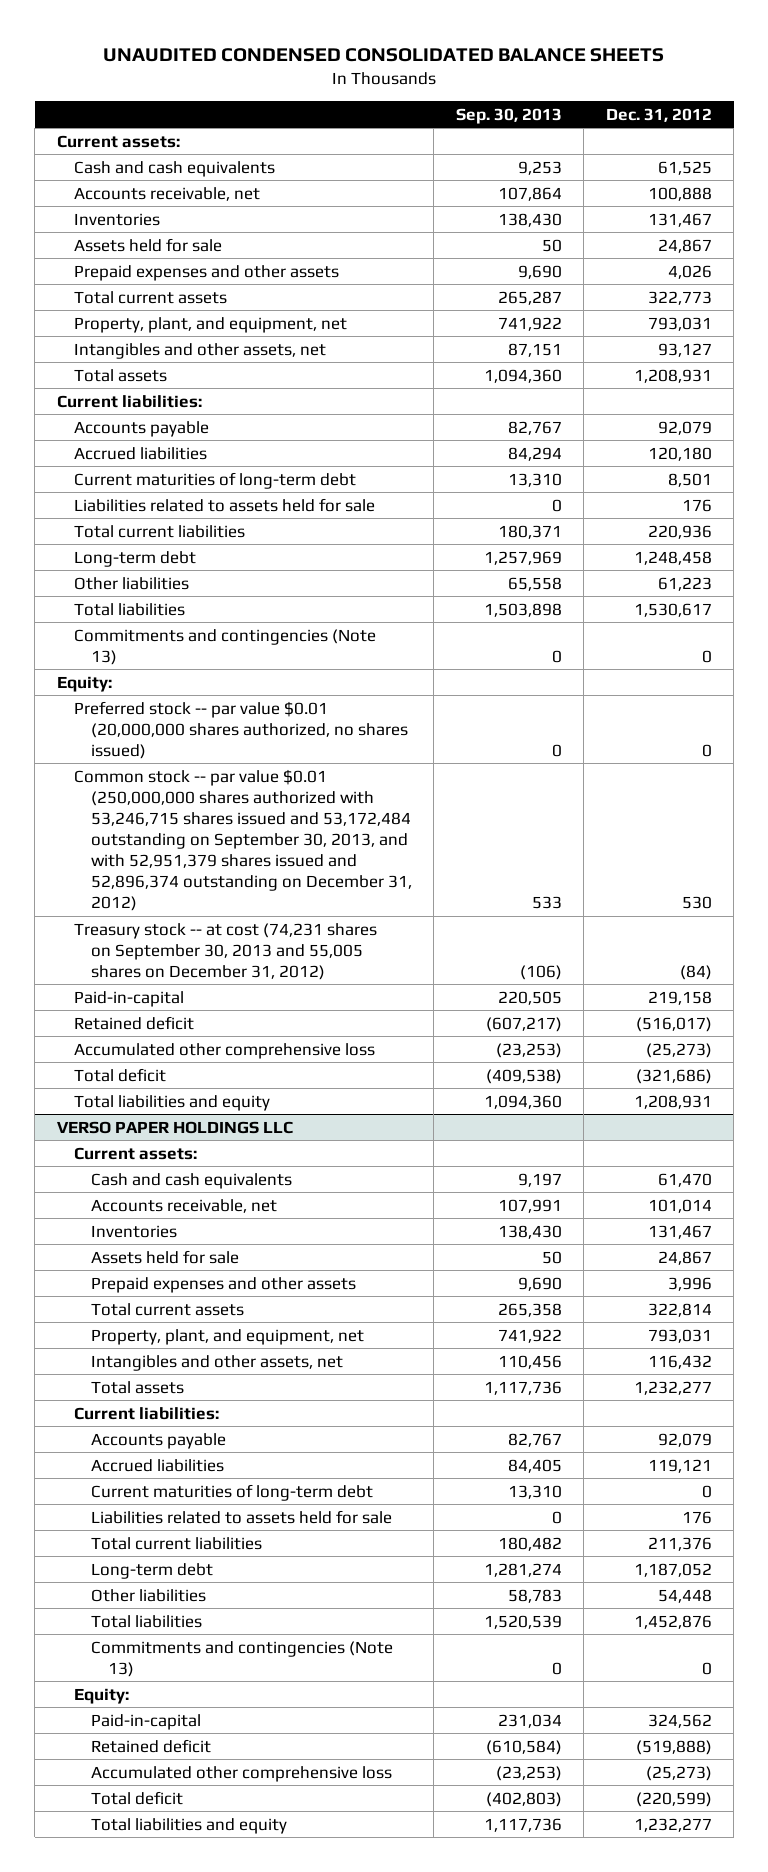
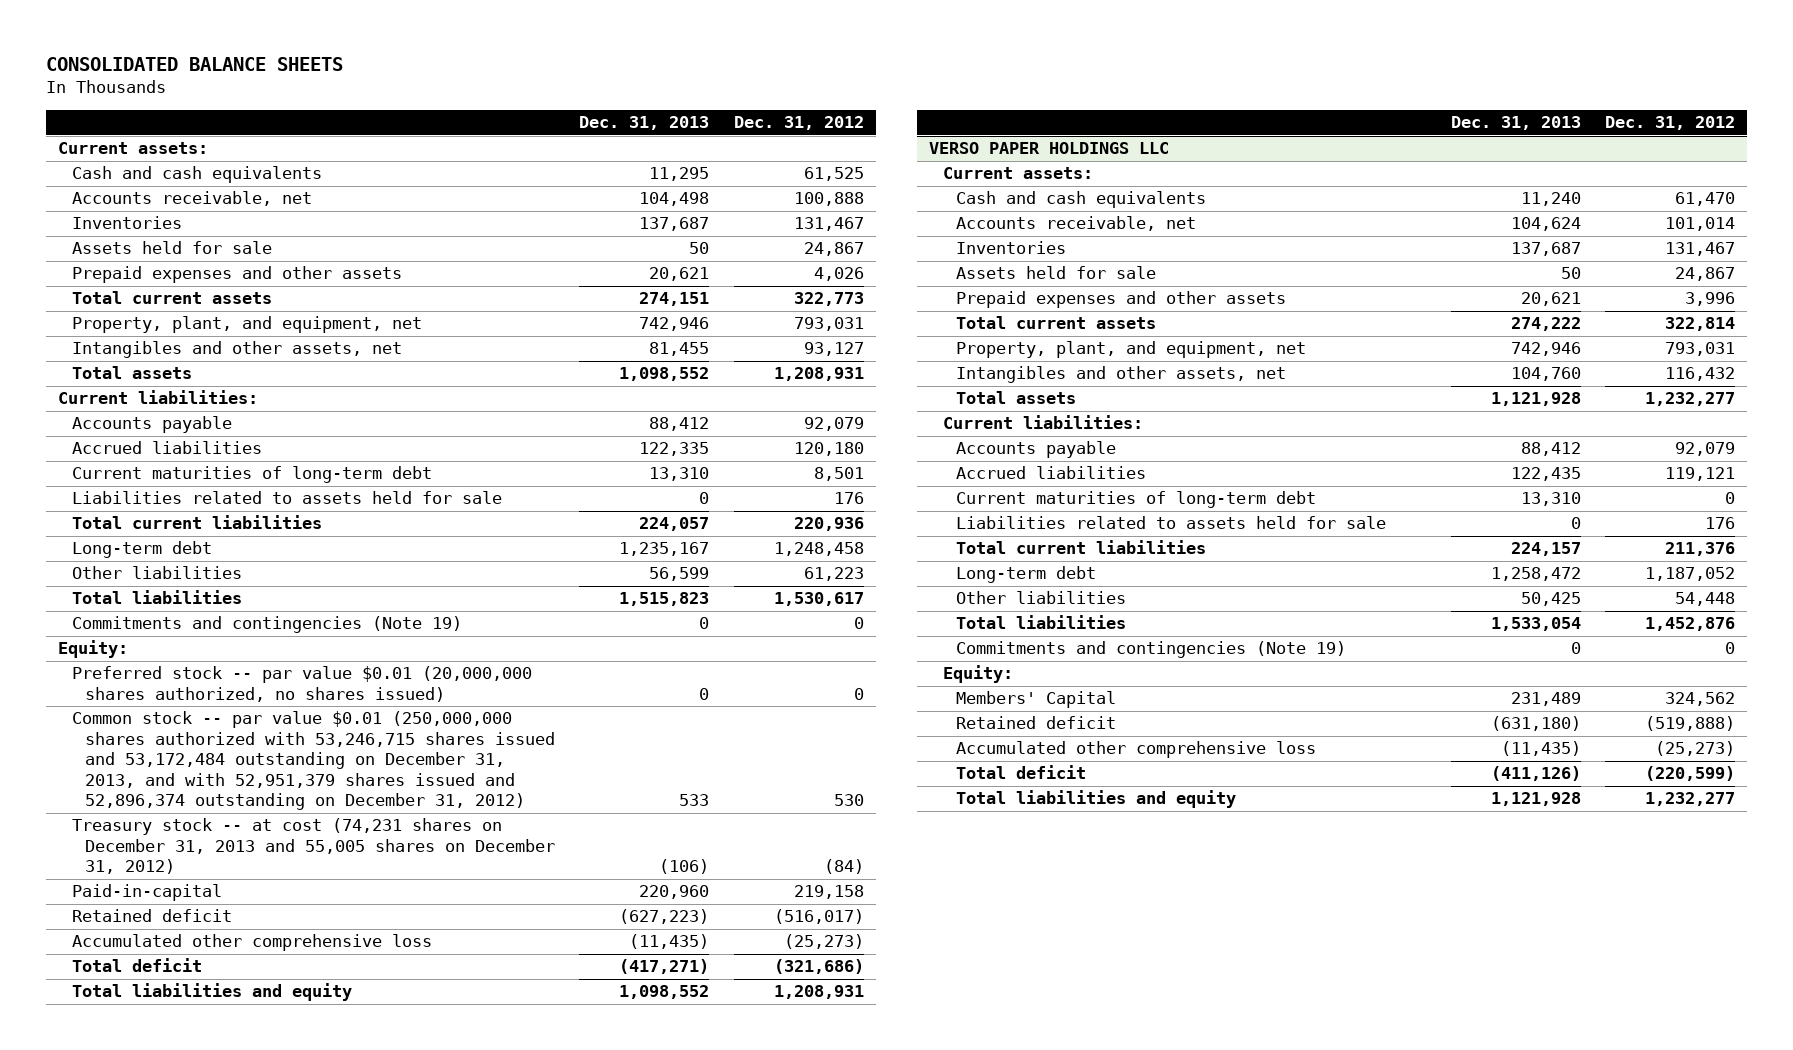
[103,48,665,63] UNAUDITED CONDENSED CONSOLIDATED BALANCE SHEETS -> [45,57,343,72] CONSOLIDATED BALANCE SHEETS
[455,107,562,124] Sep. 30, 2013 -> none
none -> [579,116,710,131] Dec. 31, 2013
[73,628,376,665] Commitments and contingencies (Note 13) -> [71,616,462,634] Commitments and contingencies (Note 19)
[73,768,412,912] Common stock -- par value $0.01 (250,000,000 shares authorized with 53,246,715 shares issued and 53,172,484 outstanding on September 30, 2013, and with 52,951,379 shares issued and 52,896,374 outstanding on December 31, 2012) -> [71,711,556,811] Common stock -- par value $0.01 (250,000,000 shares authorized with 53,246,715 shares issued and 53,172,484 outstanding on December 31, 2013, and with 52,951,379 shares issued and 52,896,374 outstanding on December 31, 2012)
[73,922,377,980] Treasury stock -- at cost (74,231 shares on September 30, 2013 and 55,005 shares on December 31, 2012) -> [71,818,556,875] Treasury stock -- at cost (74,231 shares on December 31, 2013 and 55,005 shares on December 31, 2012)
[90,1640,393,1677] Commitments and contingencies (Note 13) -> [956,641,1347,659] Commitments and contingencies (Note 19)
[90,1713,201,1730] Paid-in-capital -> [956,691,1117,709] Members' Capital

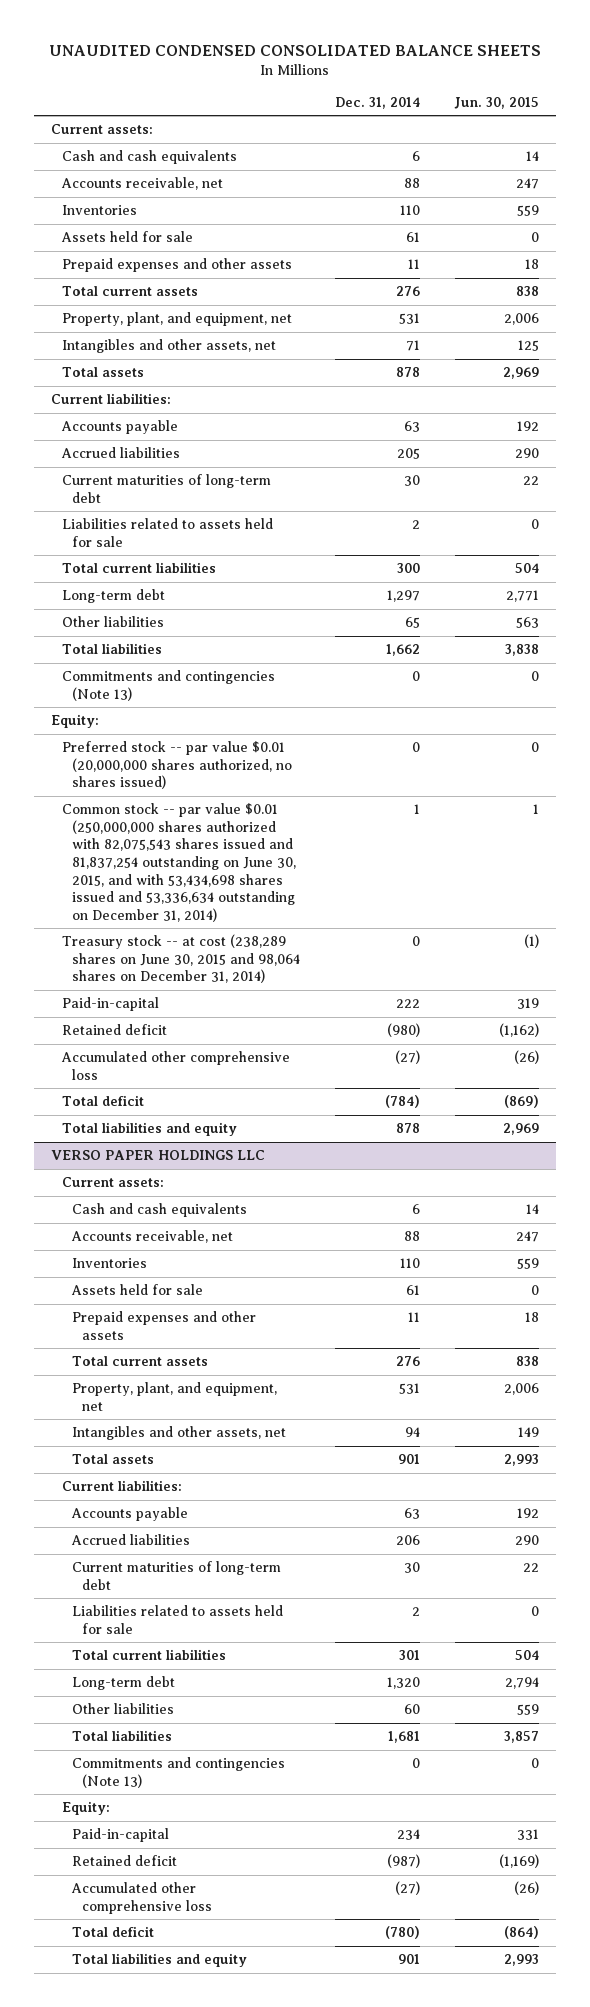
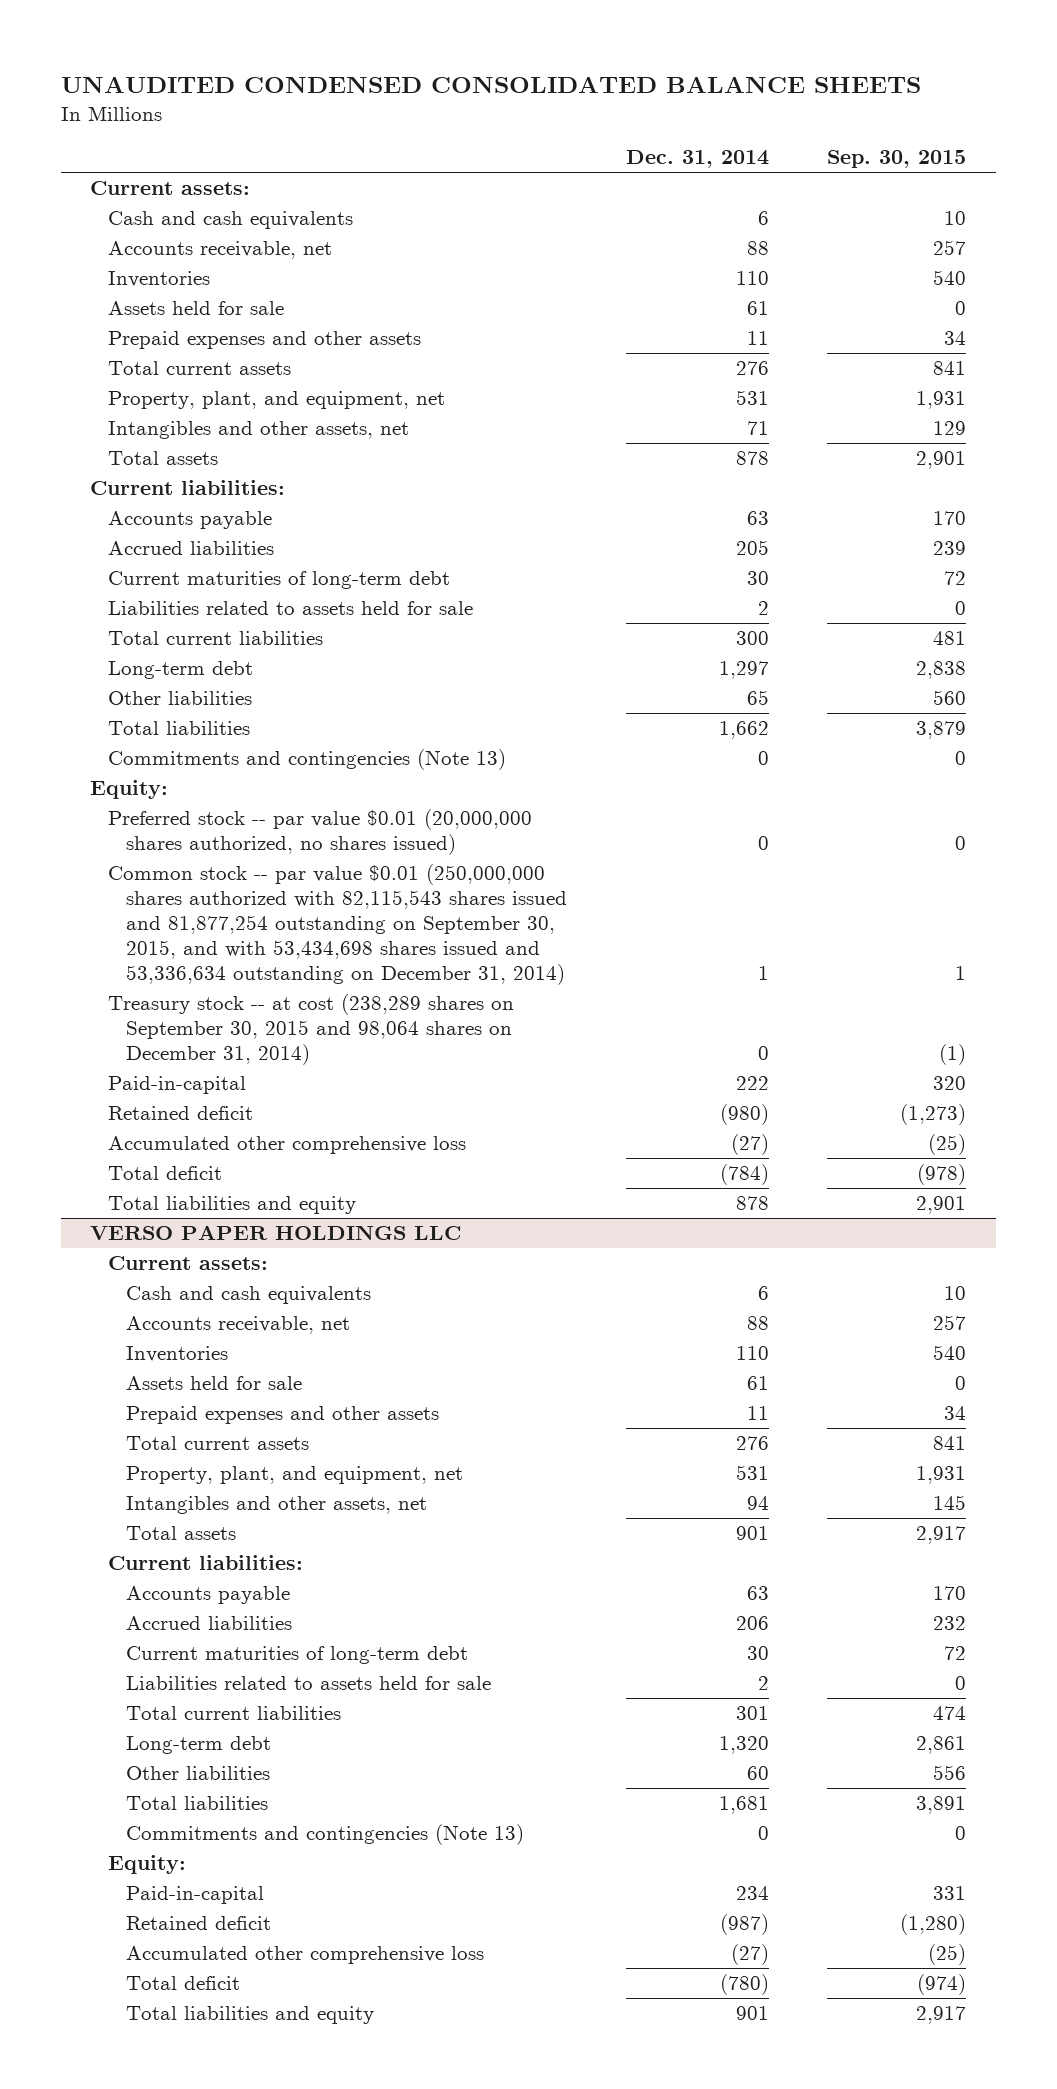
[453,96,539,109] Jun. 30, 2015 -> none
none -> [827,150,967,169] Sep. 30, 2015
[61,803,297,922] Common stock -- par value $0.01 (250,000,000 shares authorized with 82,075,543 shares issued and 81,837,254 outstanding on June 30, 2015, and with 53,434,698 shares issued and 53,336,634 outstanding on December 31, 2014) -> [108,864,567,986] Common stock -- par value $0.01 (250,000,000 shares authorized with 82,115,543 shares issued and 81,877,254 outstanding on September 30, 2015, and with 53,434,698 shares issued and 53,336,634 outstanding on December 31, 2014)
[61,934,301,984] Treasury stock -- at cost (238,289 shares on June 30, 2015 and 98,064 shares on December 31, 2014) -> [108,994,515,1066] Treasury stock -- at cost (238,289 shares on September 30, 2015 and 98,064 shares on December 31, 2014)

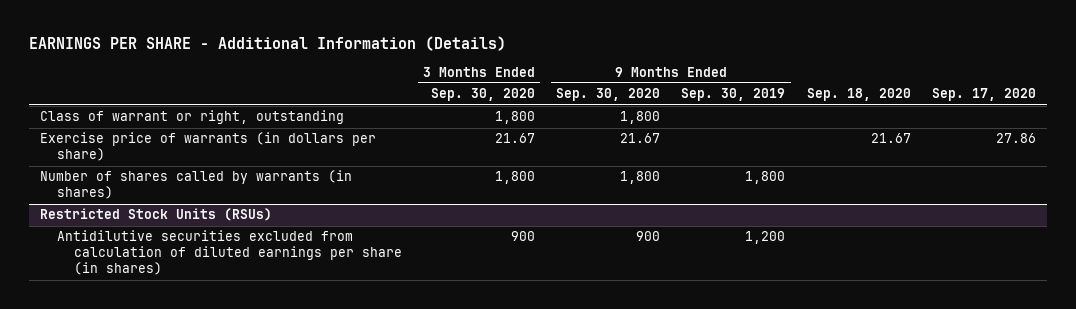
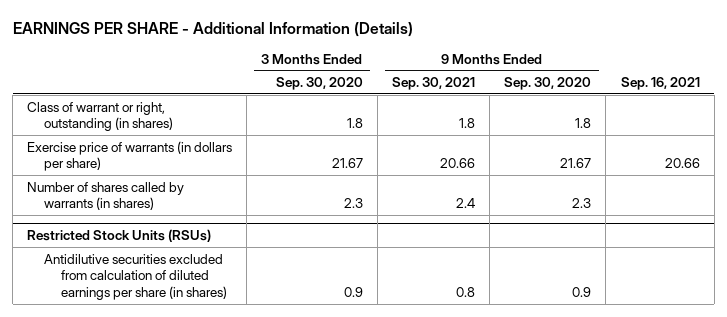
[681,88,786,102] Sep. 30, 2019 -> none
[806,88,911,102] Sep. 18, 2020 -> none
[931,88,1036,102] Sep. 17, 2020 -> none
none -> [391,77,475,91] Sep. 30, 2021
none -> [620,77,700,91] Sep. 16, 2021
[39,110,344,125] Class of warrant or right, outstanding -> [27,101,173,132] Class of warrant or right, outstanding (in shares)
[494,111,535,125] 1,800 -> [346,118,363,129] 1.8
[620,111,661,125] 1,800 -> [575,118,592,129] 1.8
[494,171,535,185] 1,800 -> [343,198,363,209] 2.3
[620,171,661,185] 1,800 -> [572,198,592,209] 2.3
[510,231,535,242] 900 -> [343,287,363,298] 0.9
[636,231,661,242] 900 -> [572,287,592,298] 0.9

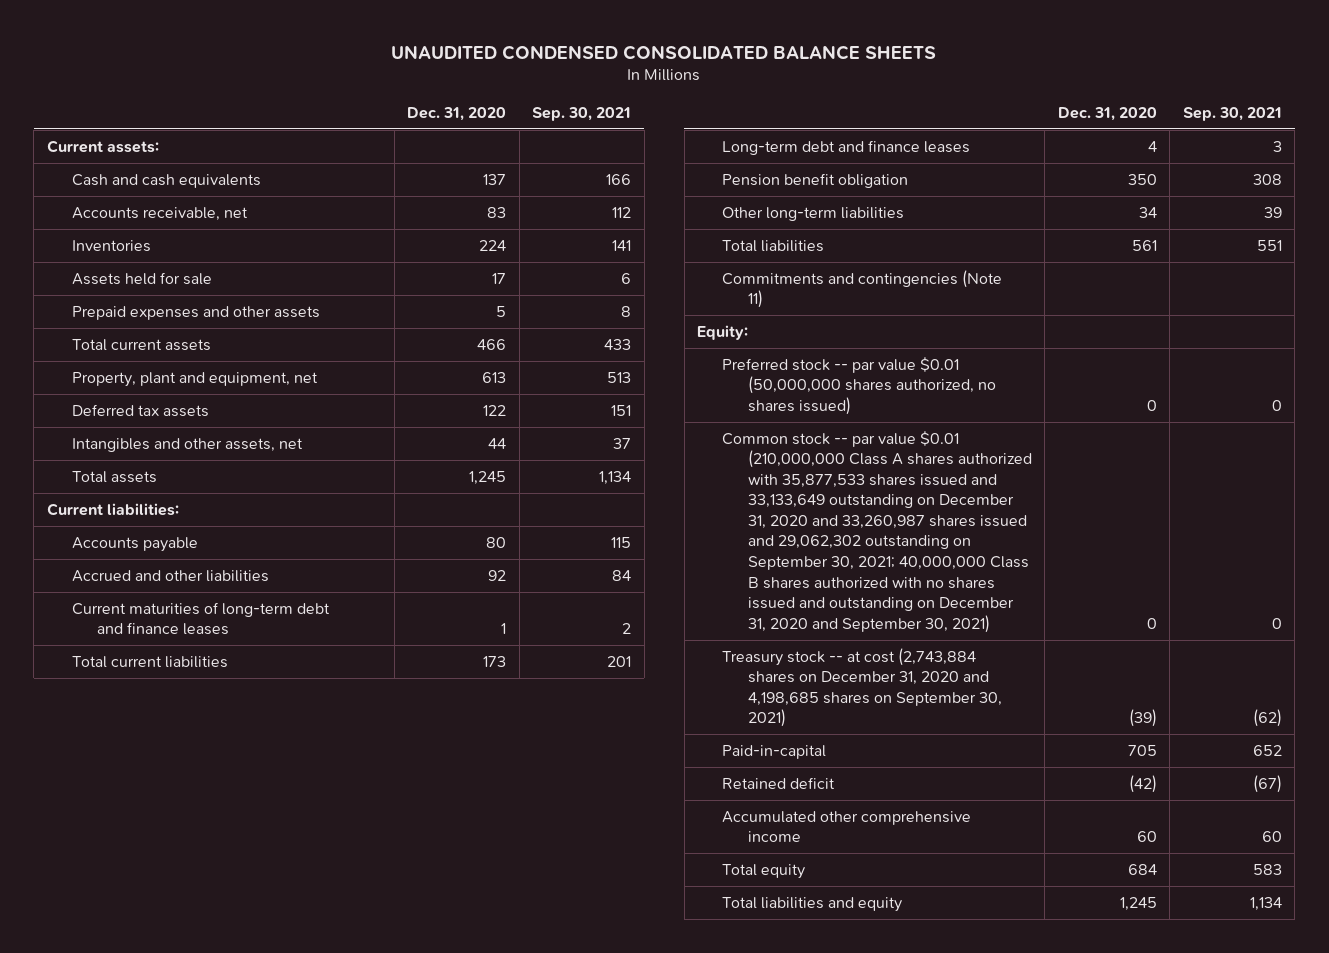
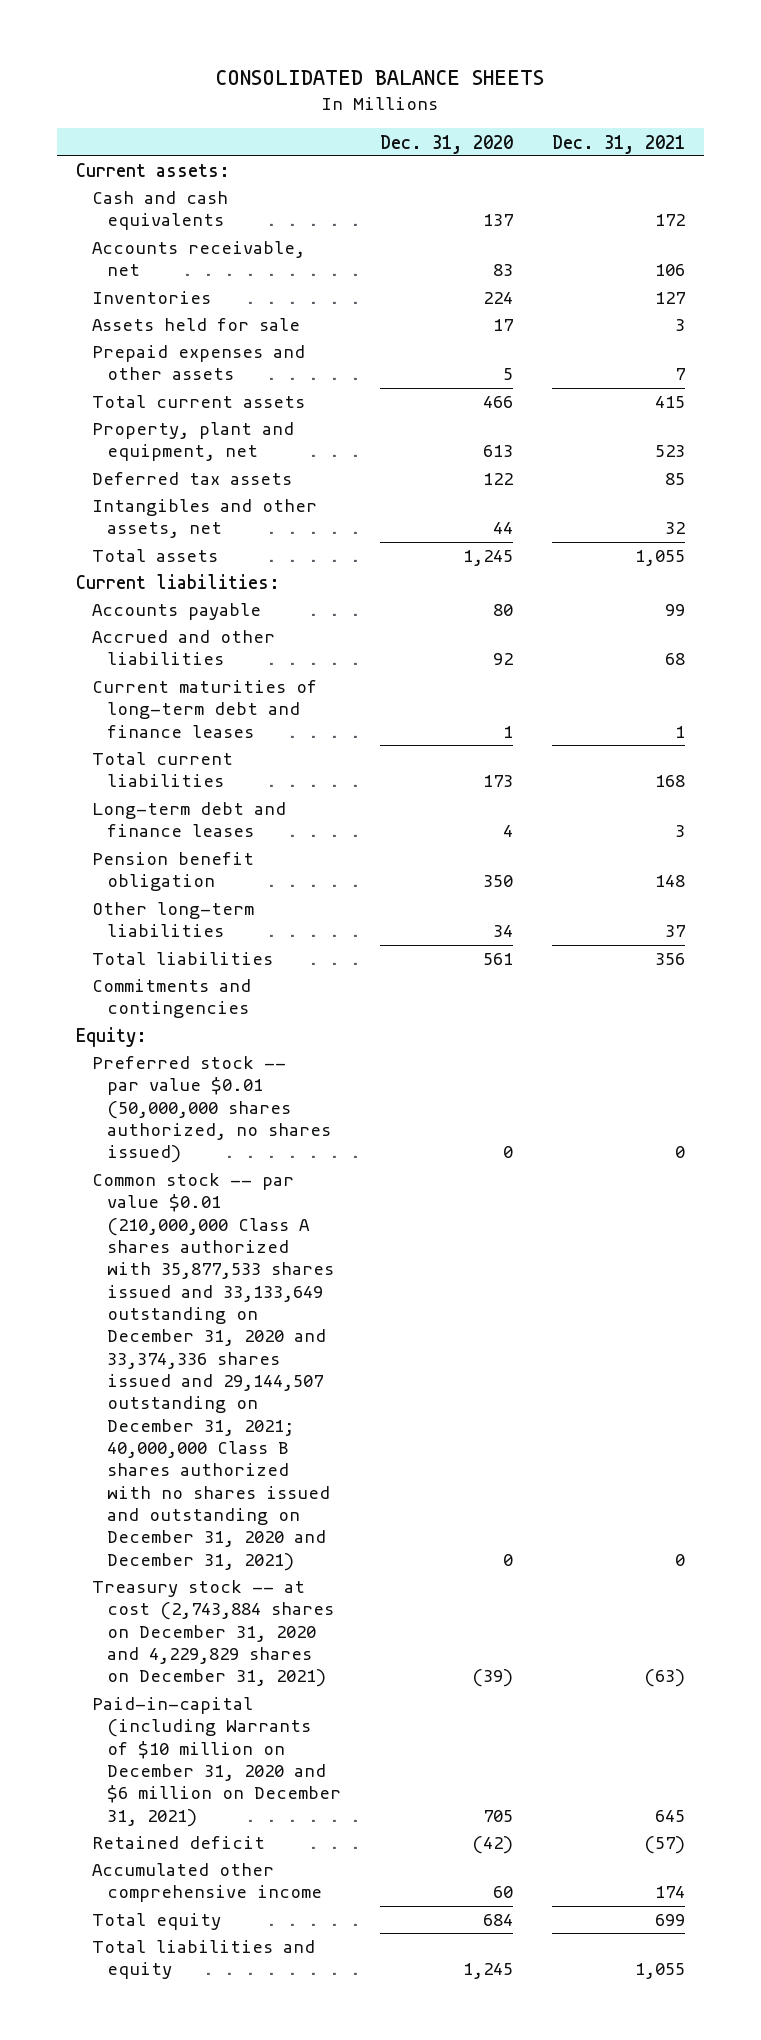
[391,44,937,60] UNAUDITED CONDENSED CONSOLIDATED BALANCE SHEETS -> [215,70,545,86] CONSOLIDATED BALANCE SHEETS
[532,106,632,121] Sep. 30, 2021 -> none
none -> [552,134,686,154] Dec. 31, 2021
[722,269,1003,309] Commitments and contingencies (Note 11) -> [91,979,251,1019] Commitments and contingencies
[722,430,1032,633] Common stock -- par value $0.01 (210,000,000 Class A shares authorized with 35,877,533 shares issued and 33,133,649 outstanding on December 31, 2020 and 33,260,987 shares issued and 29,062,302 outstanding on September 30, 2021; 40,000,000 Class B shares authorized with no shares issued and outstanding on December 31, 2020 and September 30, 2021) -> [91,1173,335,1571] Common stock -- par value $0.01 (210,000,000 Class A shares authorized with 35,877,533 shares issued and 33,133,649 outstanding on December 31, 2020 and 33,374,336 shares issued and 29,144,507 outstanding on December 31, 2021; 40,000,000 Class B shares authorized with no shares issued and outstanding on December 31, 2020 and December 31, 2021)
[722,647,1002,728] Treasury stock -- at cost (2,743,884 shares on December 31, 2020 and 4,198,685 shares on September 30, 2021) -> [91,1580,335,1688] Treasury stock -- at cost (2,743,884 shares on December 31, 2020 and 4,229,829 shares on December 31, 2021)
[722,744,827,759] Paid-in-capital -> [91,1697,342,1827] Paid-in-capital (including Warrants of $10 million on December 31, 2020 and $6 million on December 31, 2021)

